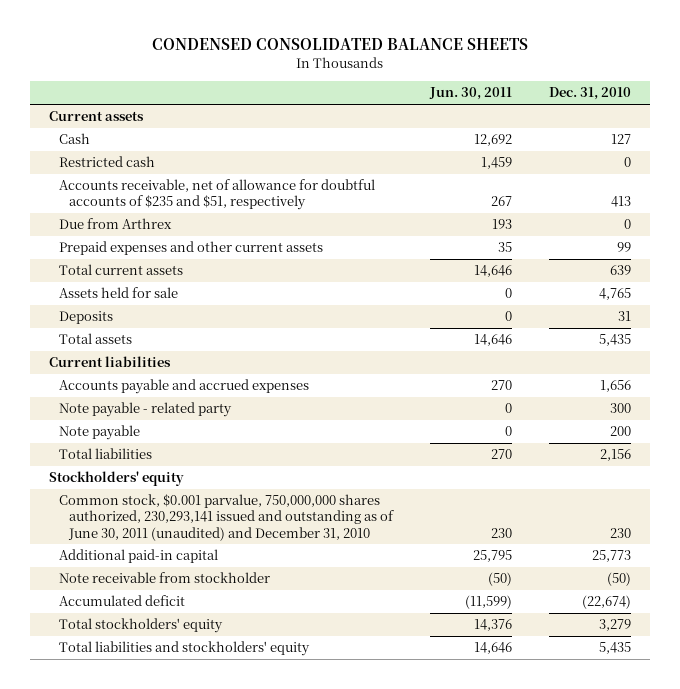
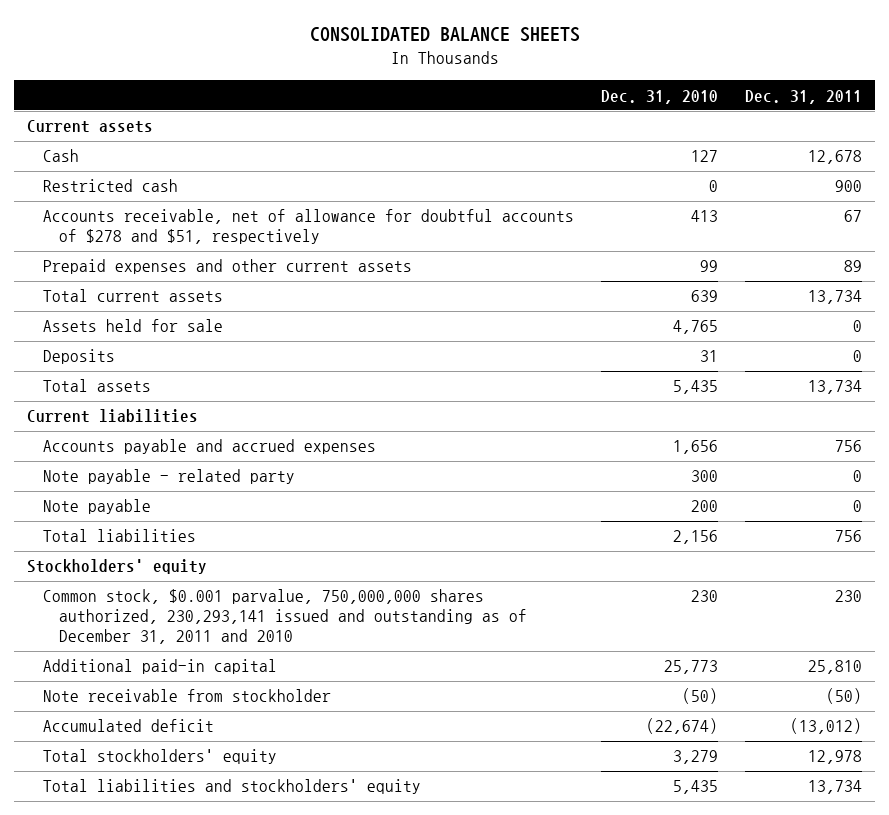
[152,38,529,51] CONDENSED CONSOLIDATED BALANCE SHEETS -> [309,27,580,43] CONSOLIDATED BALANCE SHEETS
[429,87,513,101] Jun. 30, 2011 -> none
none -> [744,89,862,104] Dec. 31, 2011
[58,218,172,230] Due from Arthrex -> none
[58,179,375,211] Accounts receivable, net of allowance for doubtful accounts of $235 and $51, respectively -> [43,209,575,245] Accounts receivable, net of allowance for doubtful accounts of $278 and $51, respectively
[58,494,394,541] Common stock, $0.001 parvalue, 750,000,000 shares authorized, 230,293,141 issued and outstanding as of June 30, 2011 (unaudited) and December 31, 2010 -> [43,589,527,645] Common stock, $0.001 parvalue, 750,000,000 shares authorized, 230,293,141 issued and outstanding as of December 31, 2011 and 2010

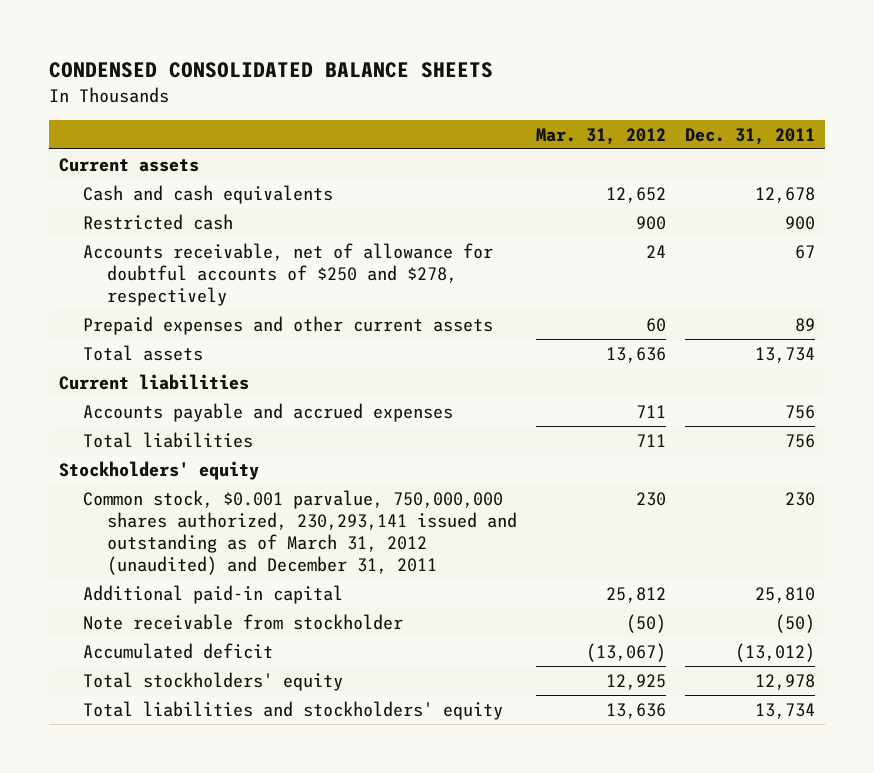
[309,27,580,43] CONSOLIDATED BALANCE SHEETS -> [49,62,494,79] CONDENSED CONSOLIDATED BALANCE SHEETS
[601,89,719,104] Dec. 31, 2010 -> none
none -> [536,127,667,145] Mar. 31, 2012
[43,149,80,163] Cash -> [82,184,333,204] Cash and cash equivalents
[43,209,575,245] Accounts receivable, net of allowance for doubtful accounts of $278 and $51, respectively -> [82,242,493,307] Accounts receivable, net of allowance for doubtful accounts of $250 and $278, respectively
[43,289,224,303] Total current assets -> none
[43,319,224,333] Assets held for sale -> none
[43,349,116,365] Deposits -> none
[43,469,296,485] Note payable - related party -> none
[43,499,152,515] Note payable -> none
[43,589,527,645] Common stock, $0.001 parvalue, 750,000,000 shares authorized, 230,293,141 issued and outstanding as of December 31, 2011 and 2010 -> [82,489,517,576] Common stock, $0.001 parvalue, 750,000,000 shares authorized, 230,293,141 issued and outstanding as of March 31, 2012 (unaudited) and December 31, 2011

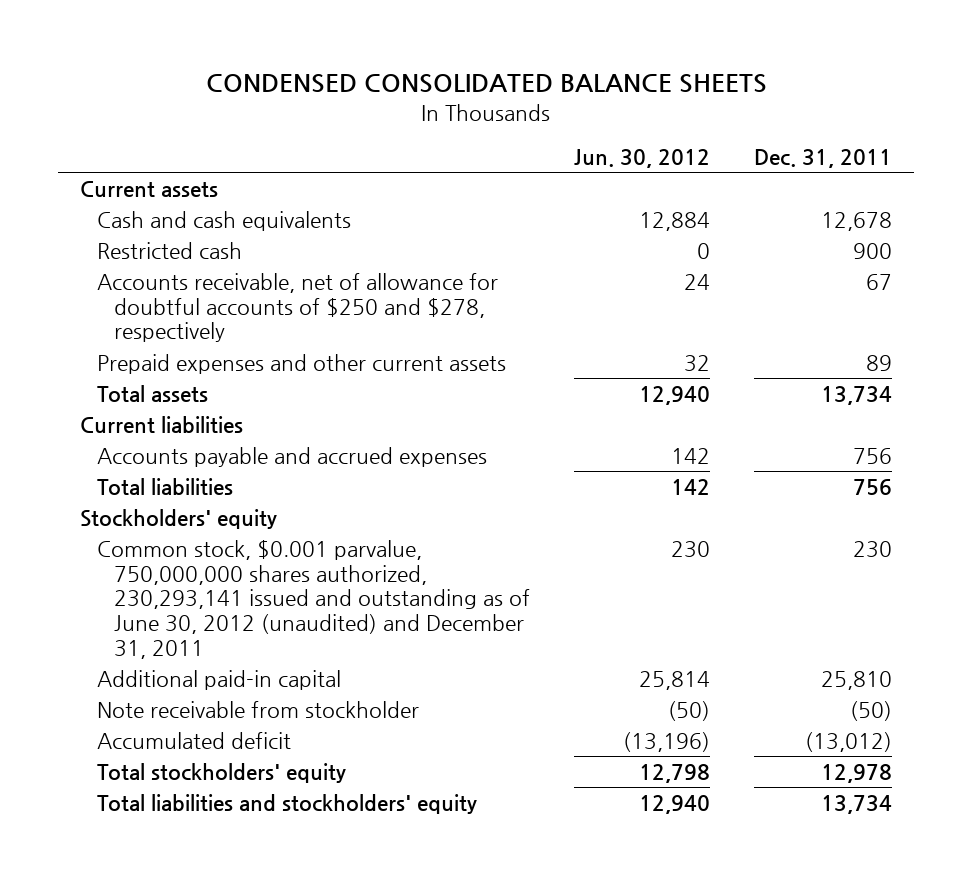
[536,127,667,145] Mar. 31, 2012 -> none
none -> [574,148,711,168] Jun. 30, 2012
[82,489,517,576] Common stock, $0.001 parvalue, 750,000,000 shares authorized, 230,293,141 issued and outstanding as of March 31, 2012 (unaudited) and December 31, 2011 -> [97,540,531,659] Common stock, $0.001 parvalue, 750,000,000 shares authorized, 230,293,141 issued and outstanding as of June 30, 2012 (unaudited) and December 31, 2011

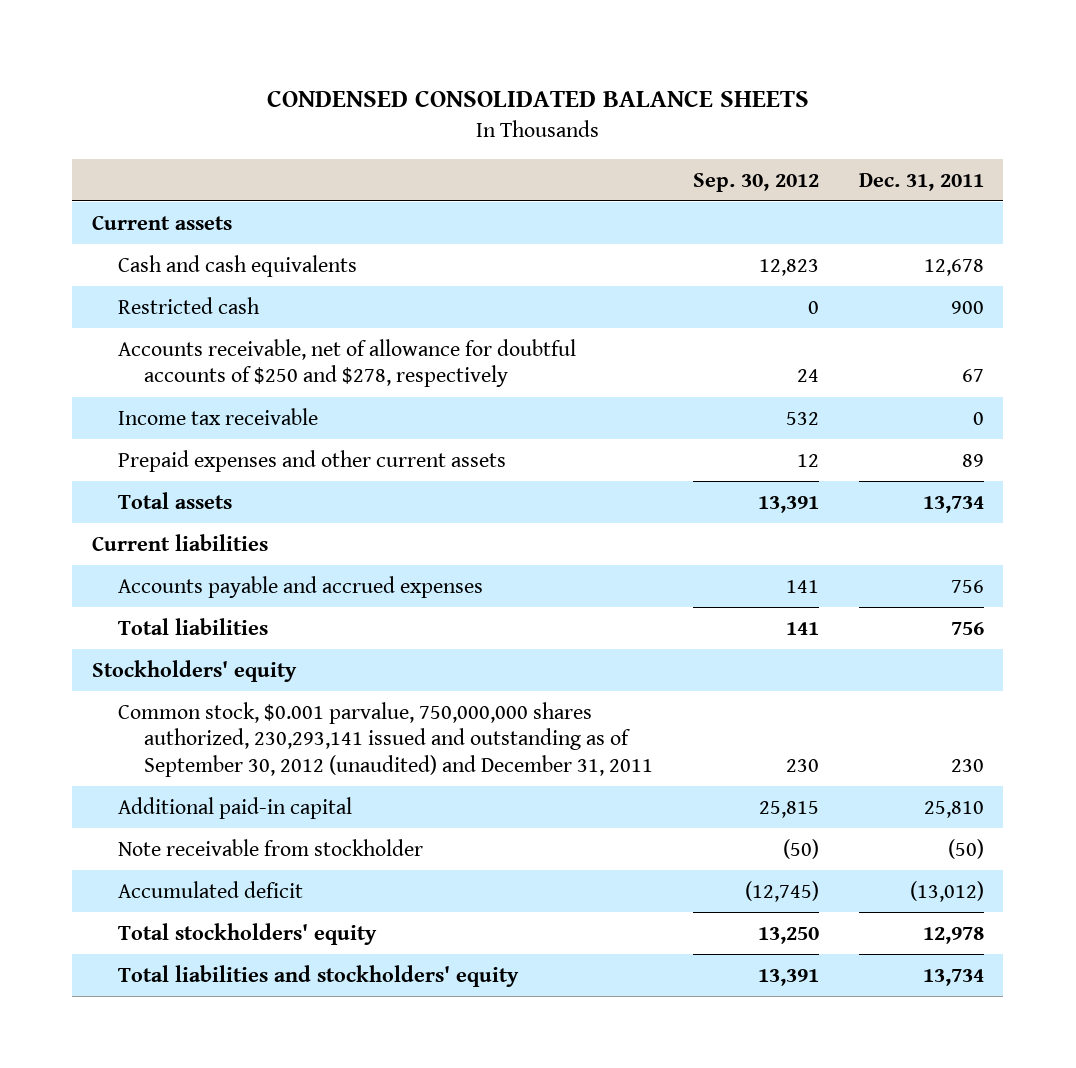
[574,148,711,168] Jun. 30, 2012 -> none
none -> [693,172,820,192] Sep. 30, 2012
none -> [118,407,319,425] Income tax receivable
[97,540,531,659] Common stock, $0.001 parvalue, 750,000,000 shares authorized, 230,293,141 issued and outstanding as of June 30, 2012 (unaudited) and December 31, 2011 -> [118,701,654,778] Common stock, $0.001 parvalue, 750,000,000 shares authorized, 230,293,141 issued and outstanding as of September 30, 2012 (unaudited) and December 31, 2011

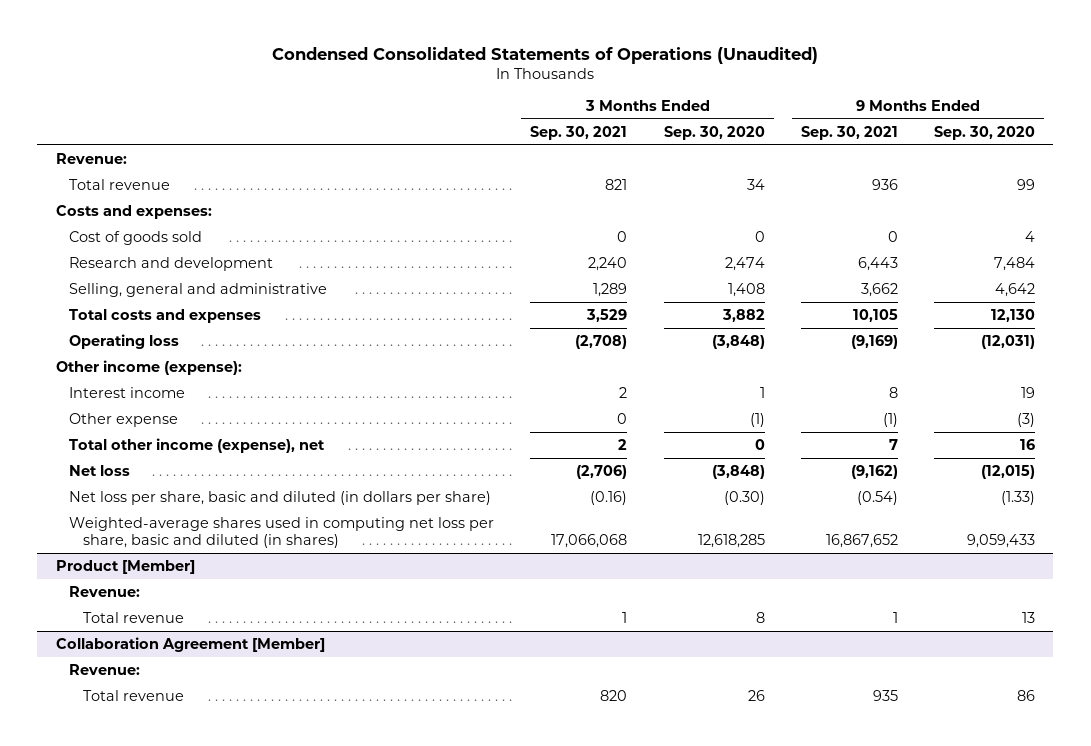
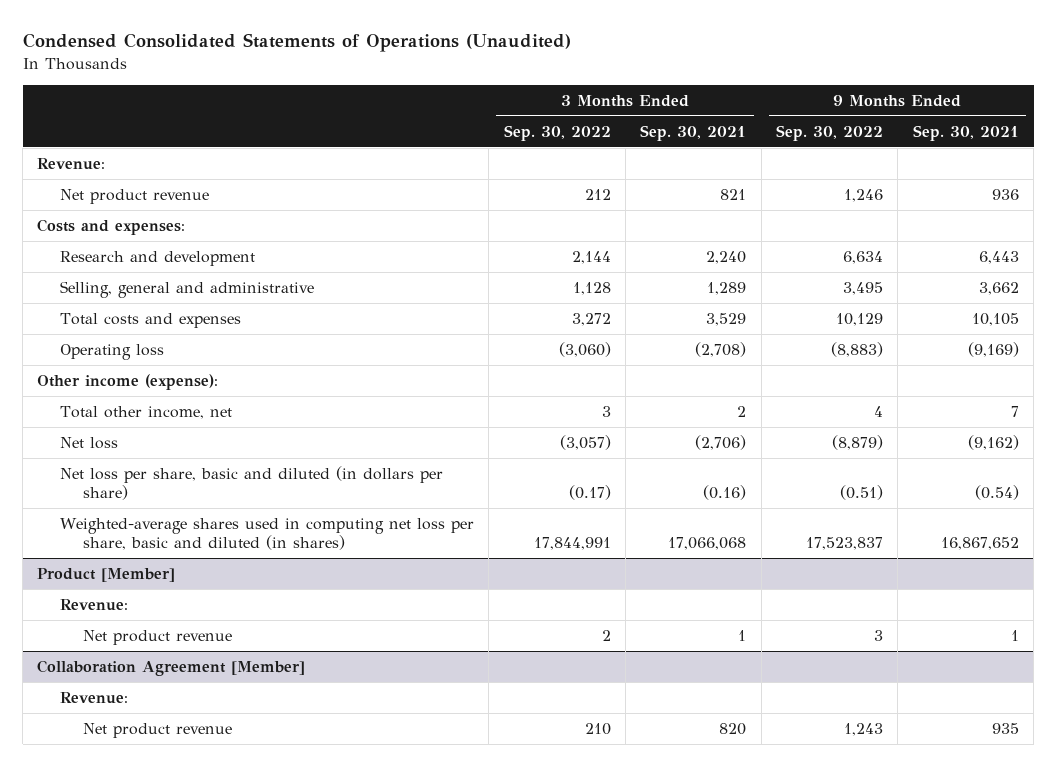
[663,125,765,140] Sep. 30, 2020 -> none
[933,125,1035,140] Sep. 30, 2020 -> none
none -> [503,124,611,141] Sep. 30, 2022
none -> [776,124,884,141] Sep. 30, 2022
[69,178,171,190] Total revenue -> [60,188,210,204] Net product revenue
[69,230,203,245] Cost of goods sold -> none
[69,386,186,398] Interest income -> none
[69,412,179,427] Other expense -> none
[69,437,326,453] Total other income (expense), net -> [60,405,233,419] Total other income, net
[83,611,185,623] Total revenue -> [82,629,232,645] Net product revenue
[83,689,185,701] Total revenue -> [82,722,232,738] Net product revenue

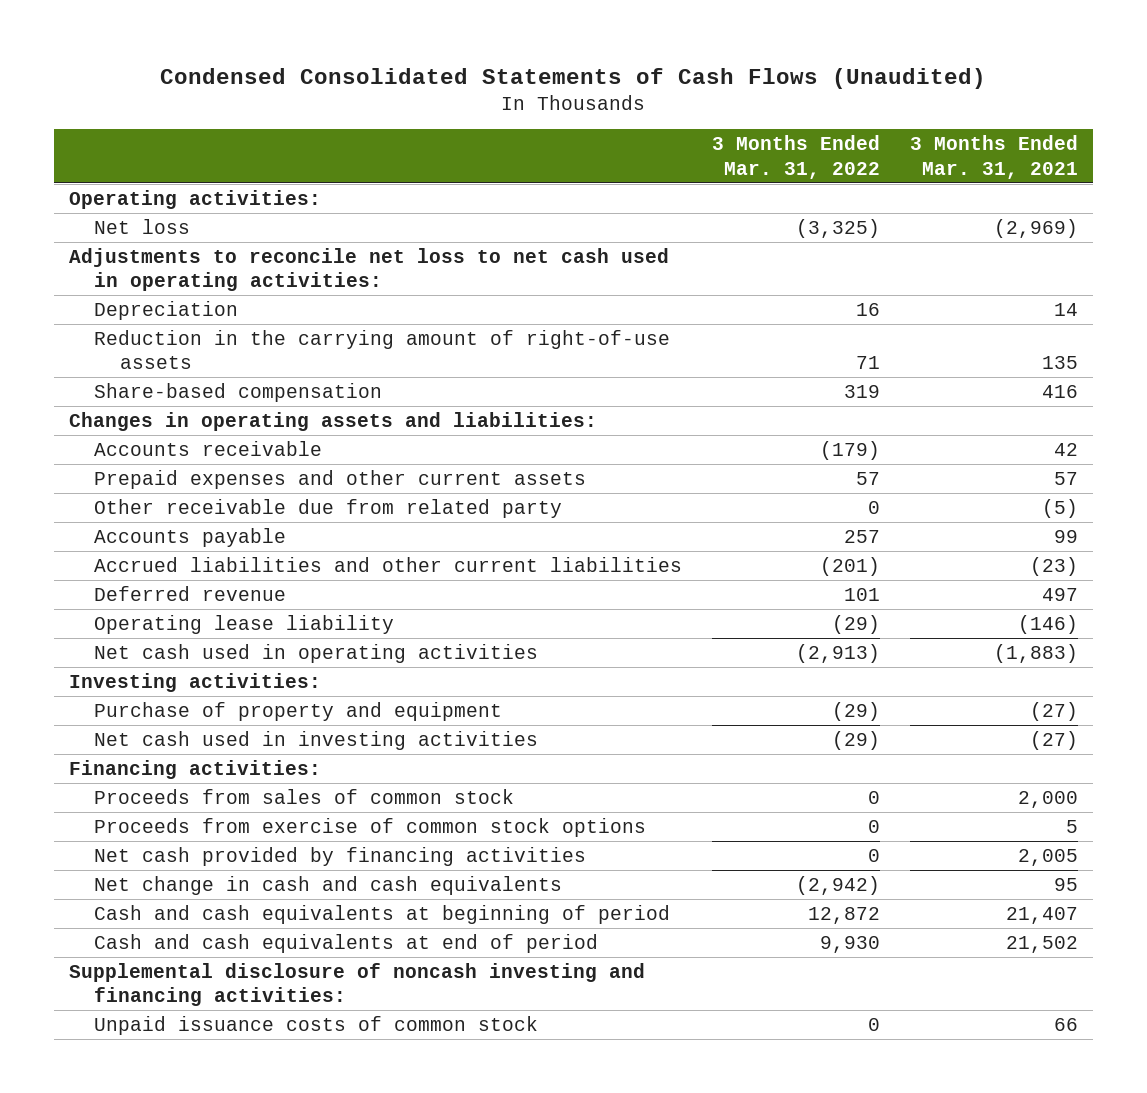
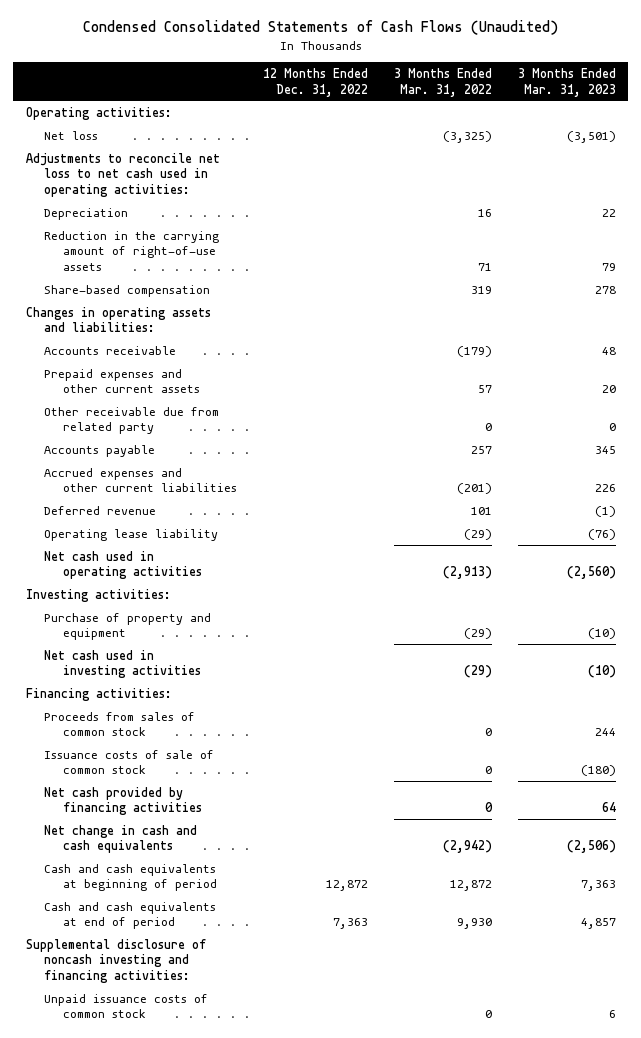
[909,135,1078,179] 3 Months Ended Mar. 31, 2021 -> none
none -> [263,67,369,97] 12 Months Ended Dec. 31, 2022
none -> [517,67,616,97] 3 Months Ended Mar. 31, 2023
[94,556,683,572] Accrued liabilities and other current liabilities -> [44,467,238,493] Accrued expenses and other current liabilities
[94,817,647,837] Proceeds from exercise of common stock options -> none
none -> [44,749,215,775] Issuance costs of sale of common stock

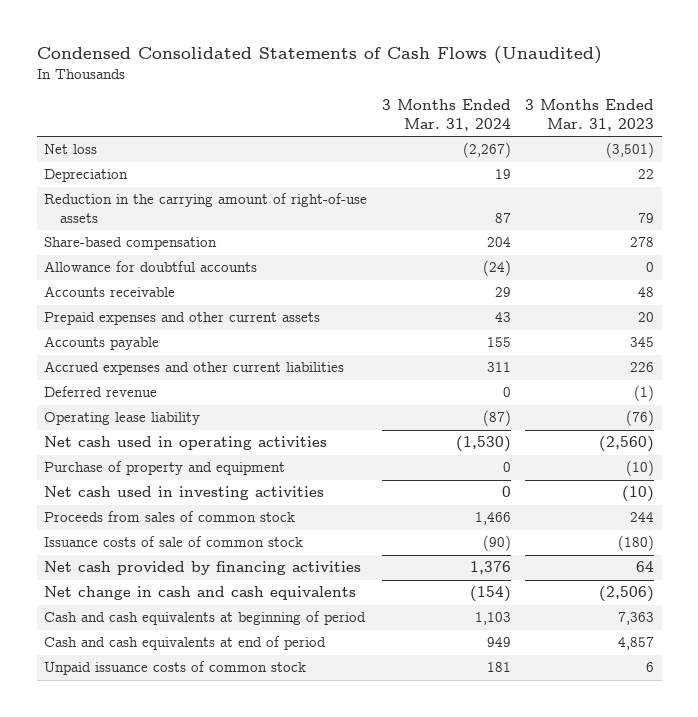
[263,67,369,97] 12 Months Ended Dec. 31, 2022 -> none
[393,67,492,97] 3 Months Ended Mar. 31, 2022 -> none
none -> [381,99,511,131] 3 Months Ended Mar. 31, 2024
[25,106,172,120] Operating activities: -> none
[25,152,220,198] Adjustments to reconcile net loss to net cash used in operating activities: -> none
[25,306,211,333] Changes in operating assets and liabilities: -> none
none -> [43,261,257,273] Allowance for doubtful accounts
[44,406,220,435] Other receivable due from related party -> none
[25,588,171,602] Investing activities: -> none
[25,687,172,701] Financing activities: -> none
[25,938,206,984] Supplemental disclosure of noncash investing and financing activities: -> none

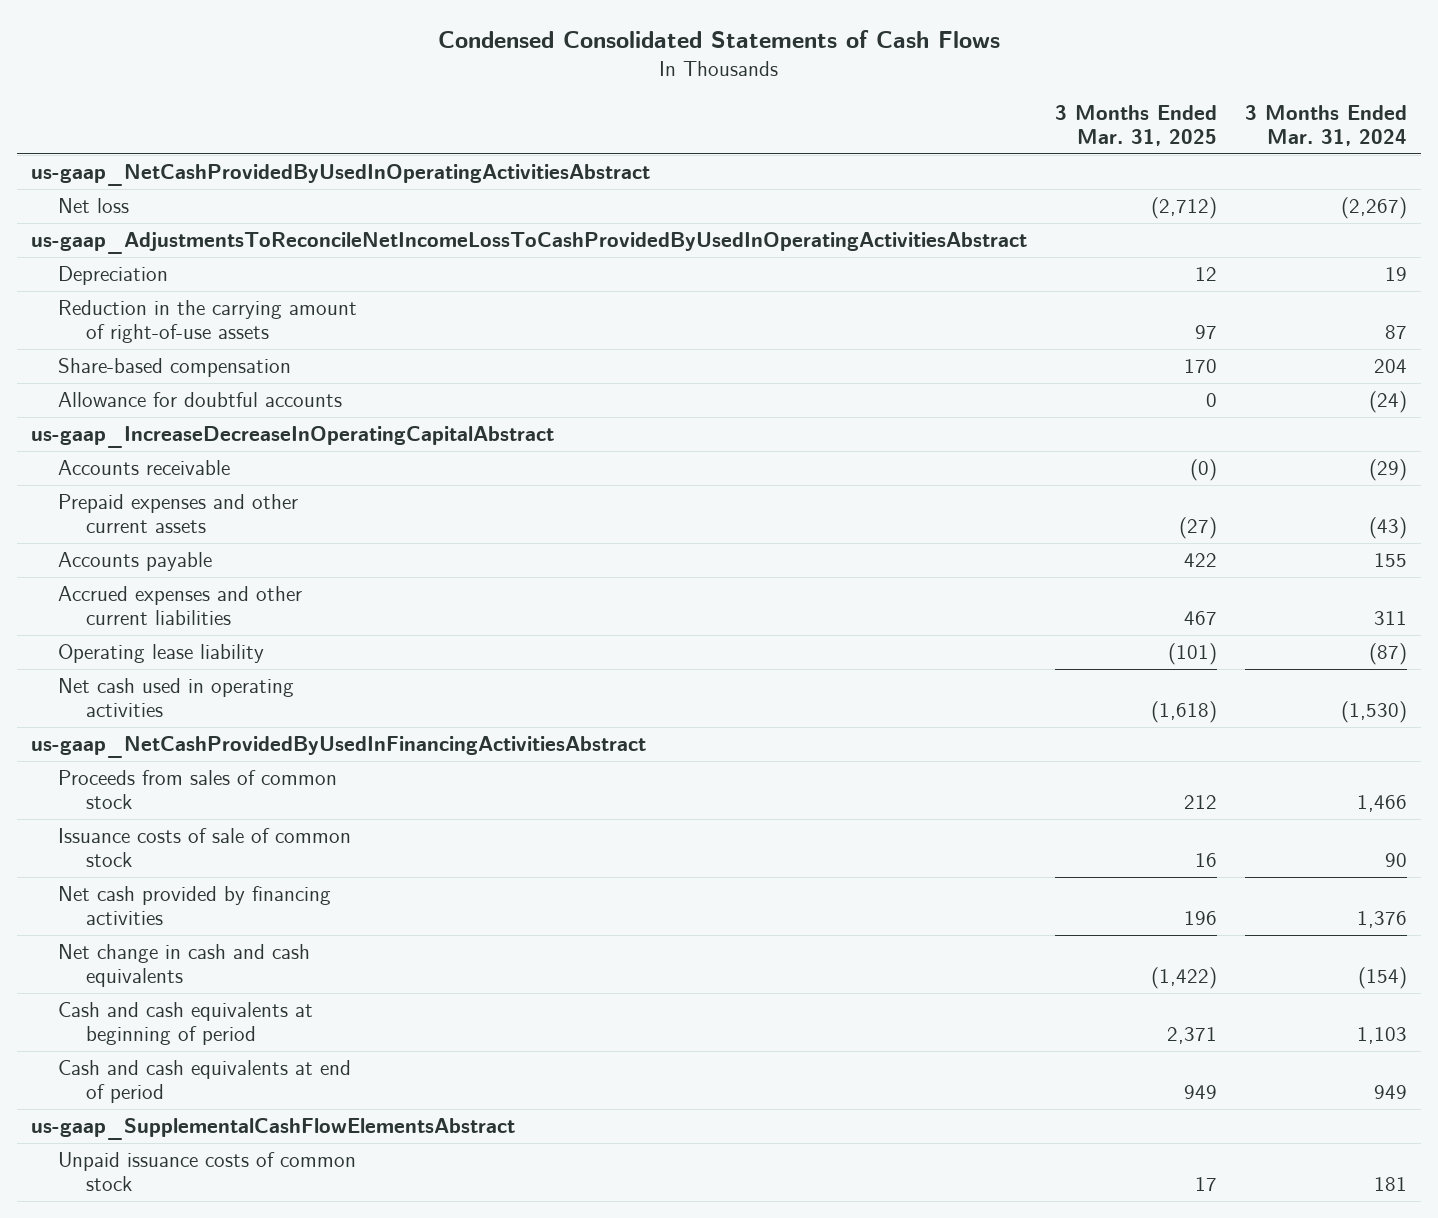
[36,46,602,65] Condensed Consolidated Statements of Cash Flows (Unaudited) -> [437,30,1000,49] Condensed Consolidated Statements of Cash Flows
[525,99,655,131] 3 Months Ended Mar. 31, 2023 -> none
none -> [1054,105,1217,146] 3 Months Ended Mar. 31, 2025
none -> [30,164,650,187] us-gaap_NetCashProvidedByUsedInOperatingActivitiesAbstract
none -> [30,232,1027,255] us-gaap_AdjustmentsToReconcileNetIncomeLossToCashProvidedByUsedInOperatingActivitiesAbstract
none -> [30,426,554,449] us-gaap_IncreaseDecreaseInOperatingCapitalAbstract
[494,287,511,298] 29 -> [1369,459,1408,482] (29)
[494,312,511,323] 43 -> [1369,517,1408,540] (43)
[43,386,157,398] Deferred revenue -> none
[43,461,285,476] Purchase of property and equipment -> none
[43,486,324,501] Net cash used in investing activities -> none
none -> [30,736,646,759] us-gaap_NetCashProvidedByUsedInFinancingActivitiesAbstract
[482,535,511,552] (90) -> [1385,853,1408,868] 90
none -> [30,1118,515,1141] us-gaap_SupplementalCashFlowElementsAbstract

